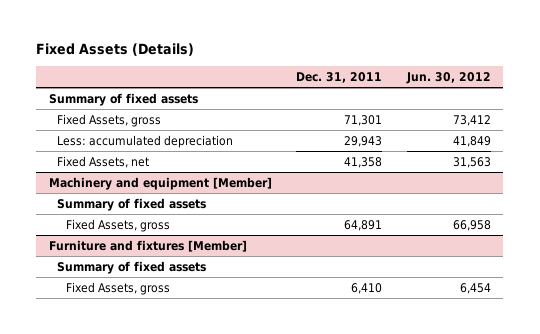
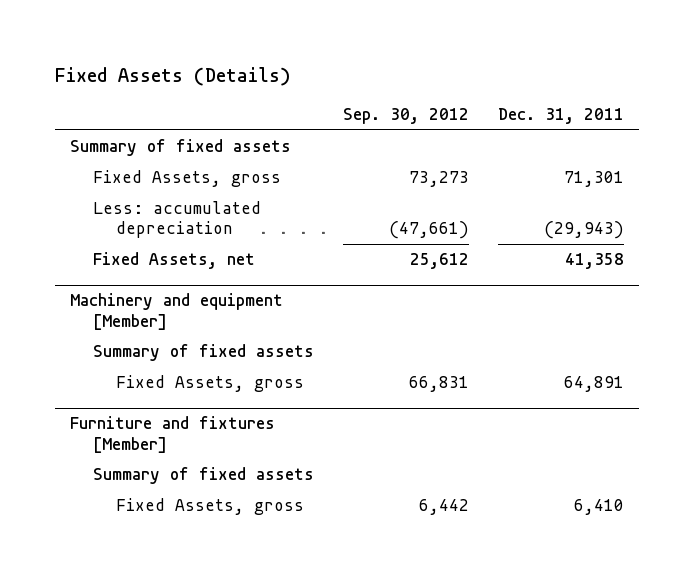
[406,71,492,84] Jun. 30, 2012 -> none
none -> [342,108,469,125] Sep. 30, 2012
[344,135,383,147] 29,943 -> [543,221,624,240] (29,943)

